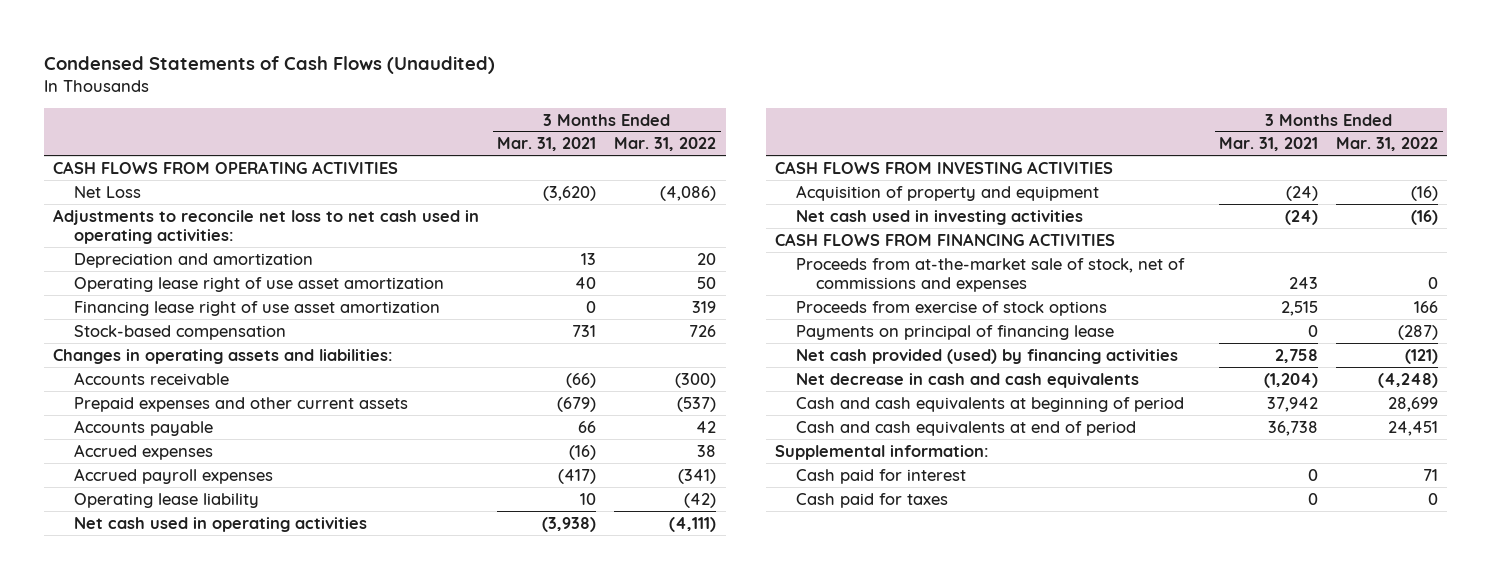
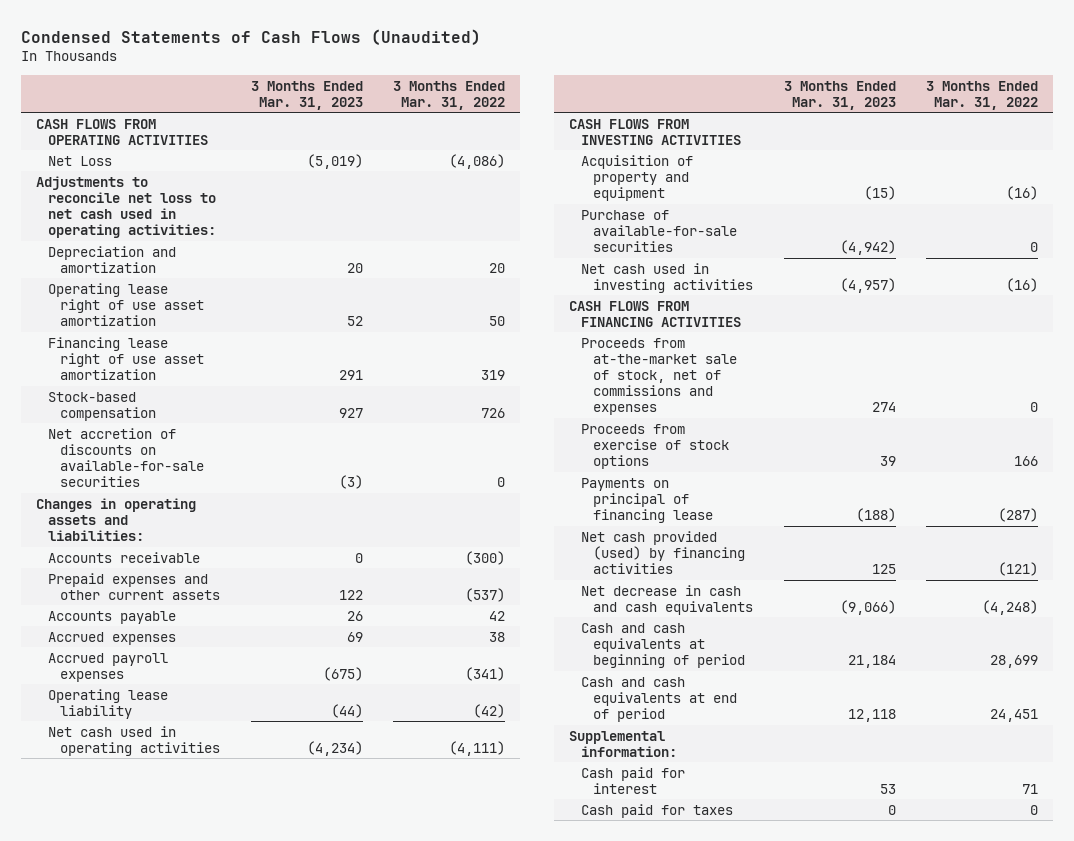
[497,137,597,152] Mar. 31, 2021 -> none
none -> [250,80,363,110] 3 Months Ended Mar. 31, 2023
none -> [48,427,205,488] Net accretion of discounts on available-for-sale securities
none -> [581,209,738,253] Purchase of available-for-sale securities

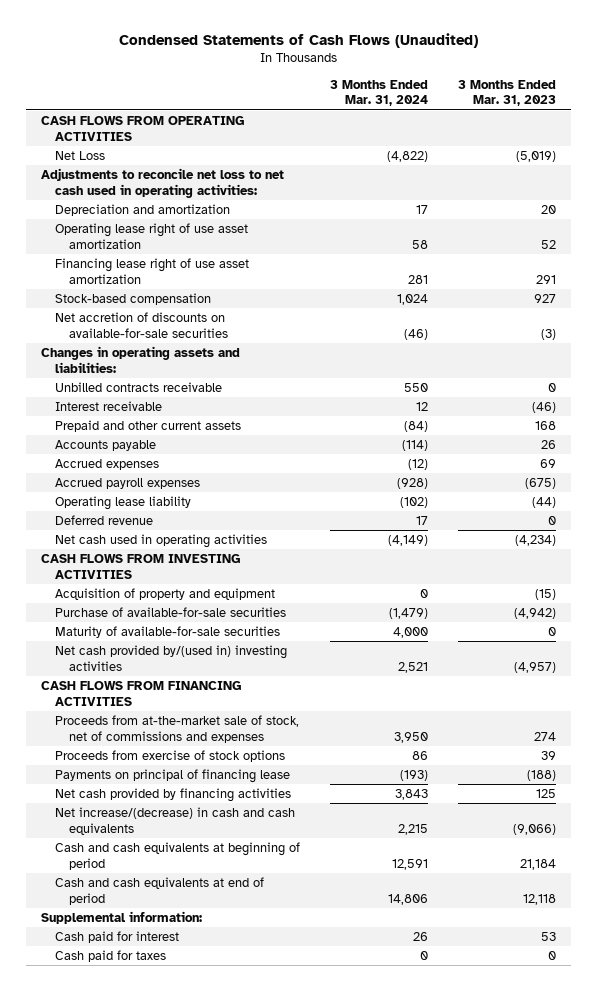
[392,80,505,110] 3 Months Ended Mar. 31, 2022 -> none
none -> [330,79,429,107] 3 Months Ended Mar. 31, 2024
[48,551,201,563] Accounts receivable -> none
none -> [55,381,223,392] Unbilled contracts receivable
none -> [55,400,163,411] Interest receivable
[48,572,221,600] Prepaid expenses and other current assets -> [55,419,242,432] Prepaid and other current assets
[338,589,363,600] 122 -> [535,420,557,430] 168
none -> [55,514,154,525] Deferred revenue
none -> [55,625,281,638] Maturity of available-for-sale securities
[581,262,754,293] Net cash used in investing activities -> [55,644,288,671] Net cash provided by/(used in) investing activities
[581,530,746,575] Net cash provided (used) by financing activities -> [55,787,292,802] Net cash provided by financing activities
[581,584,754,615] Net decrease in cash and cash equivalents -> [55,806,296,835] Net increase/(decrease) in cash and cash equivalents

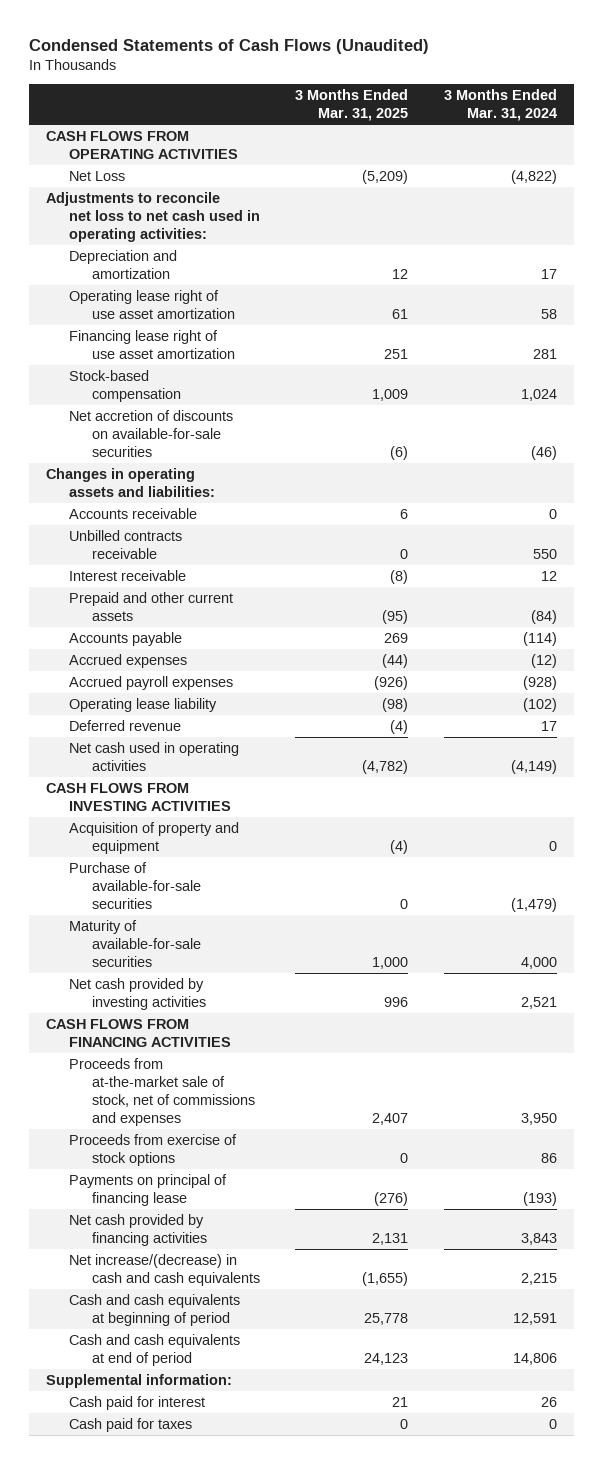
[458,79,557,107] 3 Months Ended Mar. 31, 2023 -> none
none -> [295,89,409,122] 3 Months Ended Mar. 31, 2025
none -> [68,507,197,519] Accounts receivable
[55,644,288,671] Net cash provided by/(used in) investing activities -> [68,977,206,1010] Net cash provided by investing activities

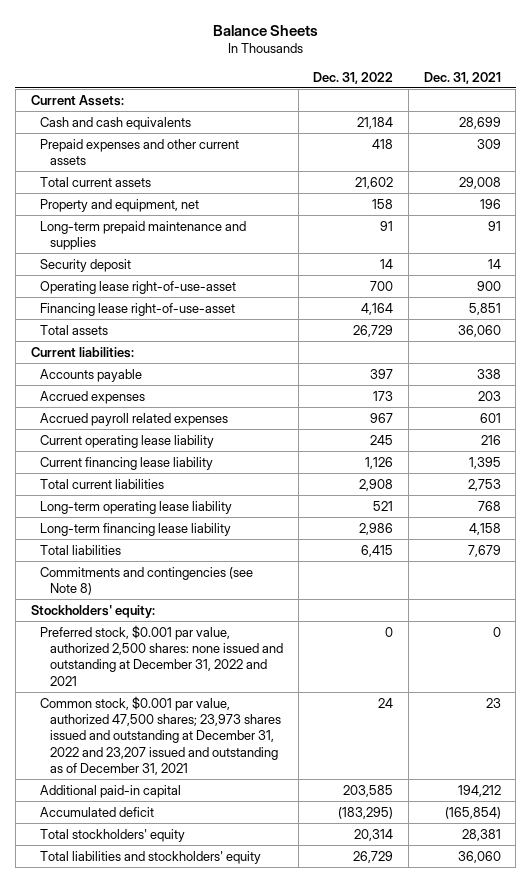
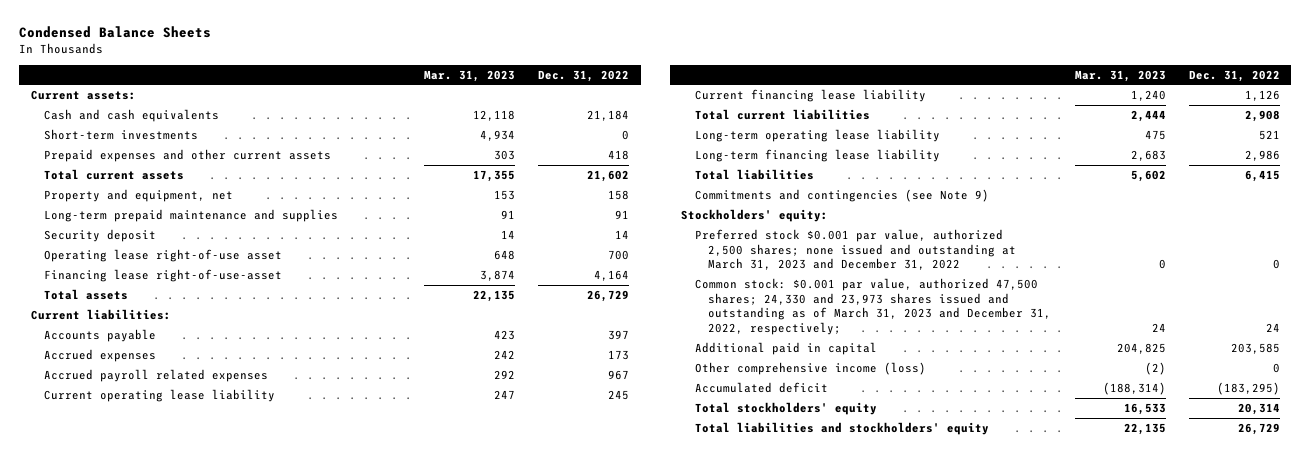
[212,24,318,36] Balance Sheets -> [19,26,212,39] Condensed Balance Sheets
[423,71,501,84] Dec. 31, 2021 -> none
none -> [423,69,515,82] Mar. 31, 2023
[30,94,124,106] Current Assets: -> [30,89,136,100] Current assets:
none -> [44,128,199,140] Short-term investments
[40,280,237,294] Operating lease right-of-use-asset -> [44,248,283,262] Operating lease right-of-use asset
[40,566,254,596] Commitments and contingencies (see Note 8) -> [694,188,989,202] Commitments and contingencies (see Note 9)
[40,624,284,686] Preferred stock, $0.001 par value, authorized 2,500 shares: none issued and outstanding at December 31, 2022 and 2021 -> [694,228,1017,271] Preferred stock $0.001 par value, authorized 2,500 shares; none issued and outstanding at March 31, 2023 and December 31, 2022
[40,695,282,776] Common stock, $0.001 par value, authorized 47,500 shares; 23,973 shares issued and outstanding at December 31, 2022 and 23,207 issued and outstanding as of December 31, 2021 -> [694,277,1052,336] Common stock: $0.001 par value, authorized 47,500 shares; 24,330 and 23,973 shares issued and outstanding as of March 31, 2023 and December 31, 2022, respectively;
[40,784,182,798] Additional paid-in capital -> [694,341,877,355] Additional paid in capital
none -> [694,361,926,375] Other comprehensive income (loss)

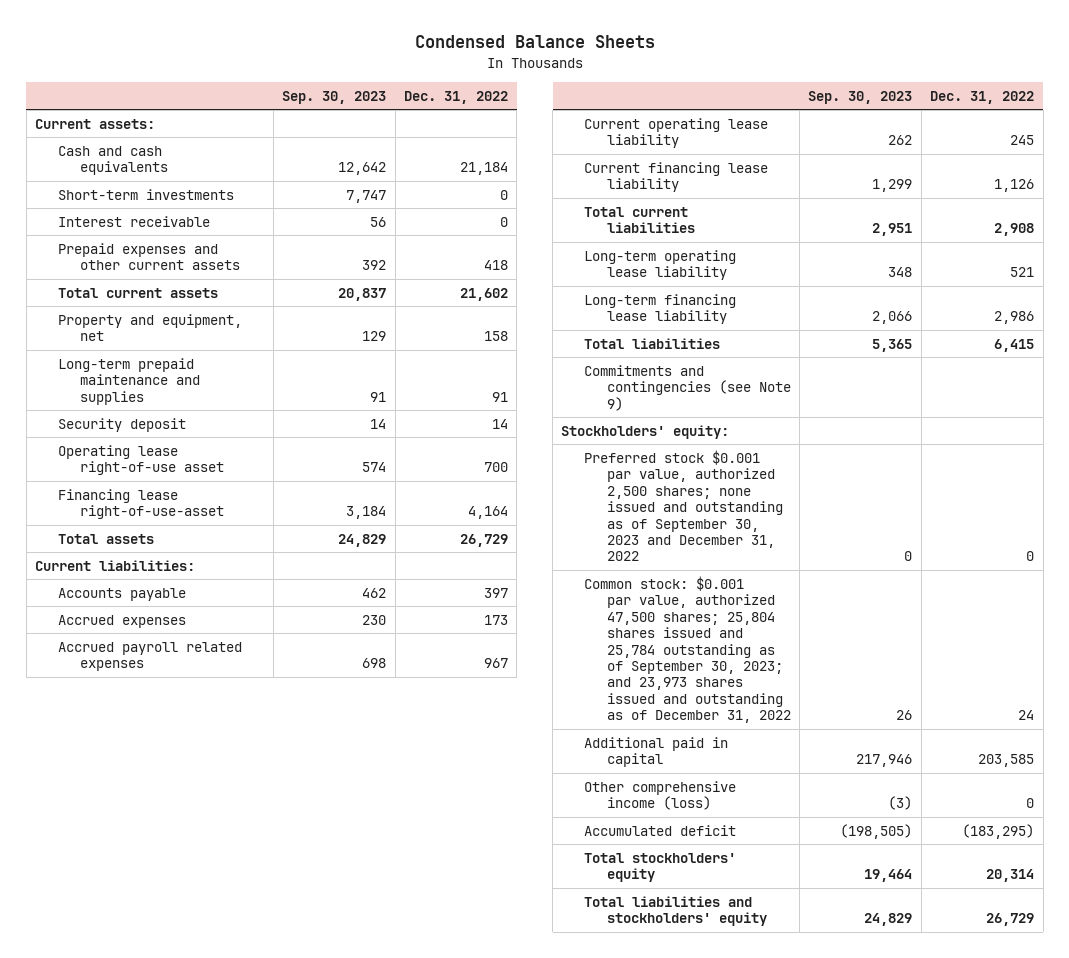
[423,69,515,82] Mar. 31, 2023 -> none
none -> [282,90,387,104] Sep. 30, 2023
none -> [57,215,210,227] Interest receivable
[694,228,1017,271] Preferred stock $0.001 par value, authorized 2,500 shares; none issued and outstanding at March 31, 2023 and December 31, 2022 -> [584,449,783,562] Preferred stock $0.001 par value, authorized 2,500 shares; none issued and outstanding as of September 30, 2023 and December 31, 2022
[694,277,1052,336] Common stock: $0.001 par value, authorized 47,500 shares; 24,330 and 23,973 shares issued and outstanding as of March 31, 2023 and December 31, 2022, respectively; -> [584,575,791,724] Common stock: $0.001 par value, authorized 47,500 shares; 25,804 shares issued and 25,784 outstanding as of September 30, 2023; and 23,973 shares issued and outstanding as of December 31, 2022

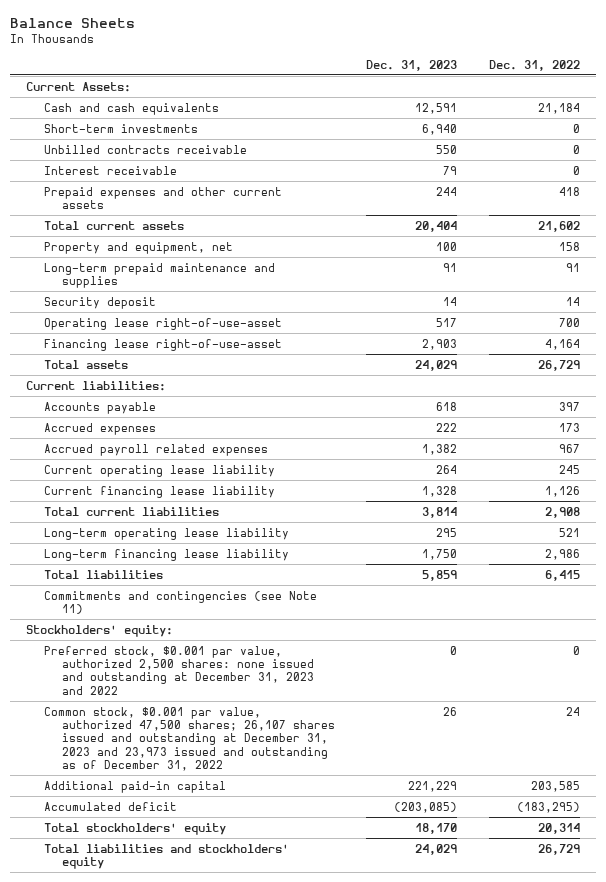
[414,35,655,49] Condensed Balance Sheets -> [10,17,136,28] Balance Sheets
[282,90,387,104] Sep. 30, 2023 -> none
none -> [366,59,458,71] Dec. 31, 2023
[35,118,156,129] Current assets: -> [26,81,132,92] Current Assets:
none -> [43,144,247,154] Unbilled contracts receivable
[57,444,225,476] Operating lease right-of-use asset -> [43,317,282,330] Operating lease right-of-use-asset
[584,364,791,411] Commitments and contingencies (see Note 9) -> [43,590,317,614] Commitments and contingencies (see Note 11)
[584,780,737,811] Other comprehensive income (loss) -> none
[584,449,783,562] Preferred stock $0.001 par value, authorized 2,500 shares; none issued and outstanding as of September 30, 2023 and December 31, 2022 -> [43,645,314,695] Preferred stock, $0.001 par value, authorized 2,500 shares: none issued and outstanding at December 31, 2023 and 2022
[584,575,791,724] Common stock: $0.001 par value, authorized 47,500 shares; 25,804 shares issued and 25,784 outstanding as of September 30, 2023; and 23,973 shares issued and outstanding as of December 31, 2022 -> [43,706,335,772] Common stock, $0.001 par value, authorized 47,500 shares; 26,107 shares issued and outstanding at December 31, 2023 and 23,973 issued and outstanding as of December 31, 2022
[584,736,729,768] Additional paid in capital -> [43,780,226,793] Additional paid-in capital

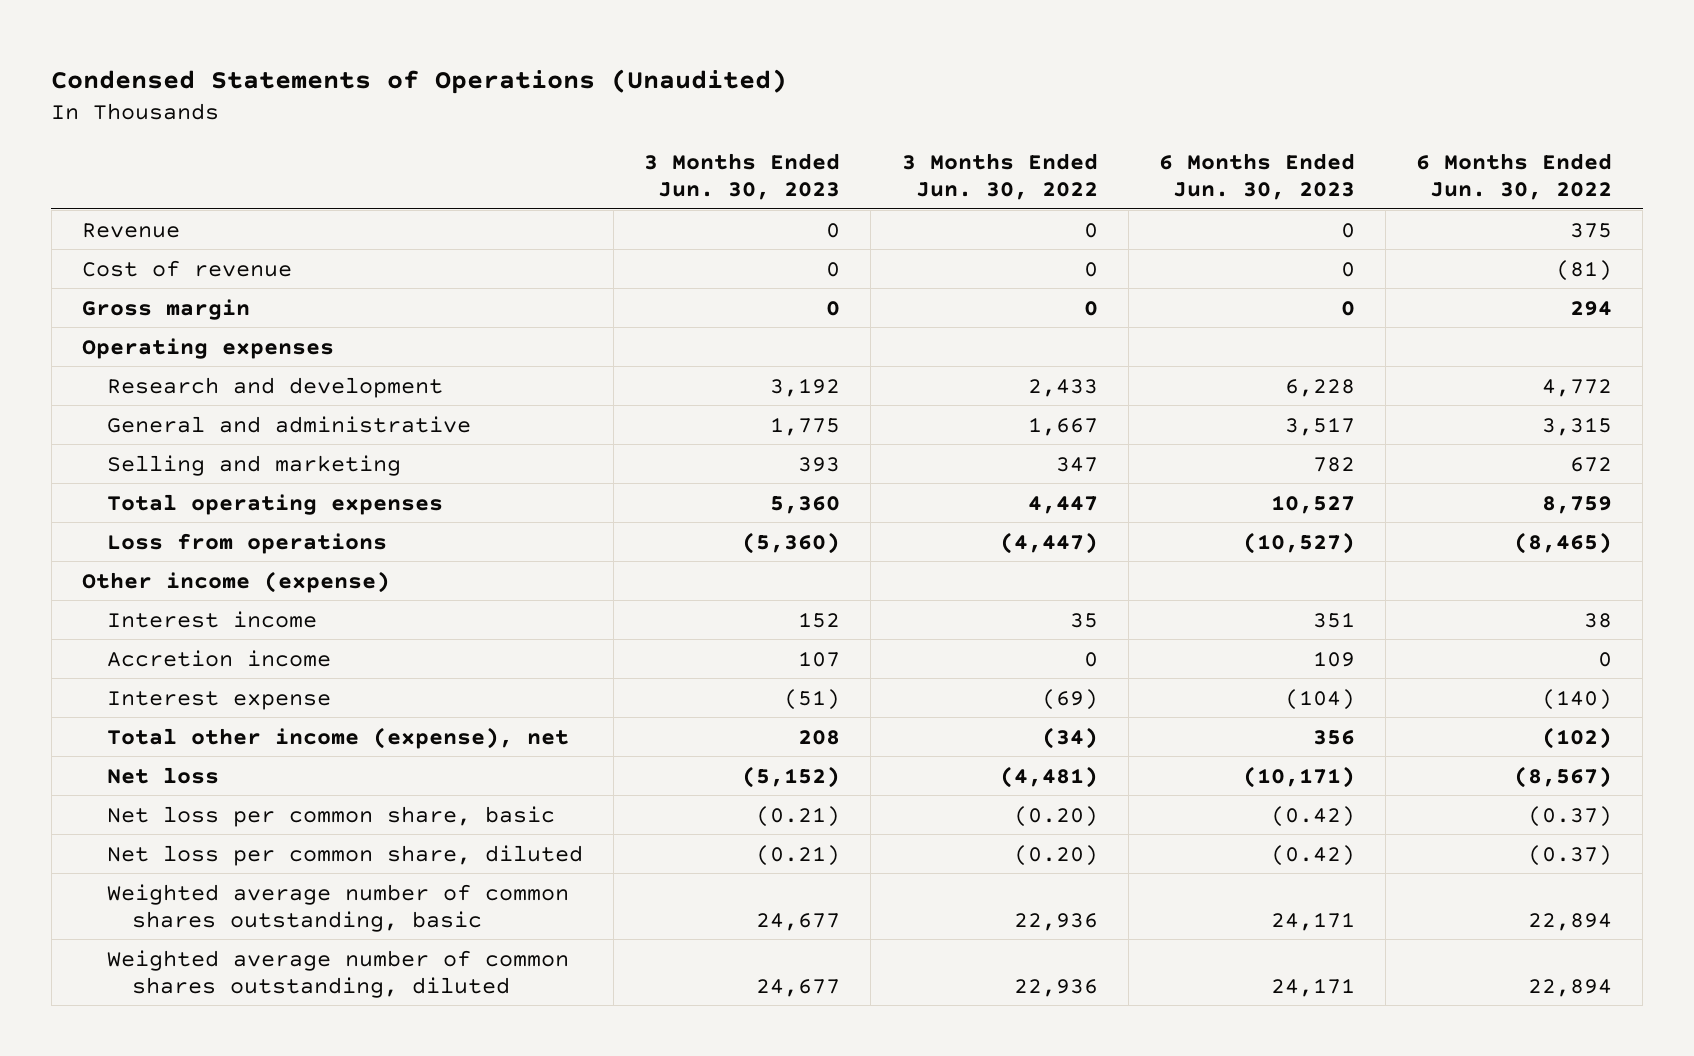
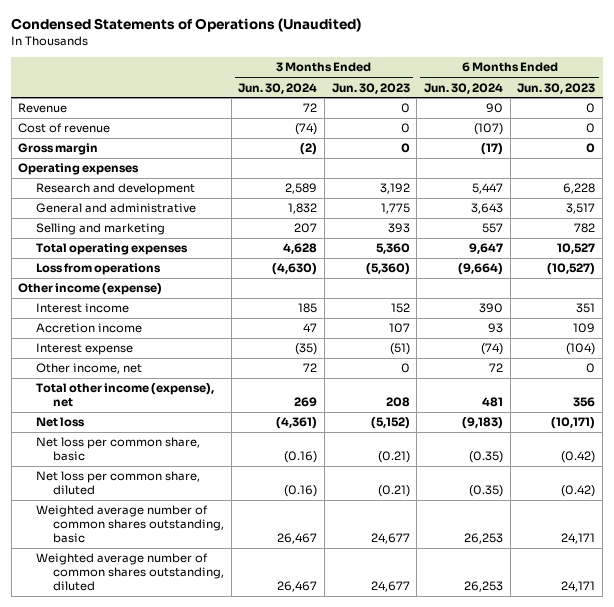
[901,153,1098,201] 3 Months Ended Jun. 30, 2022 -> none
[1416,153,1613,201] 6 Months Ended Jun. 30, 2022 -> none
none -> [238,82,318,94] Jun. 30, 2024
none -> [424,82,504,94] Jun. 30, 2024
none -> [35,363,142,375] Other income, net

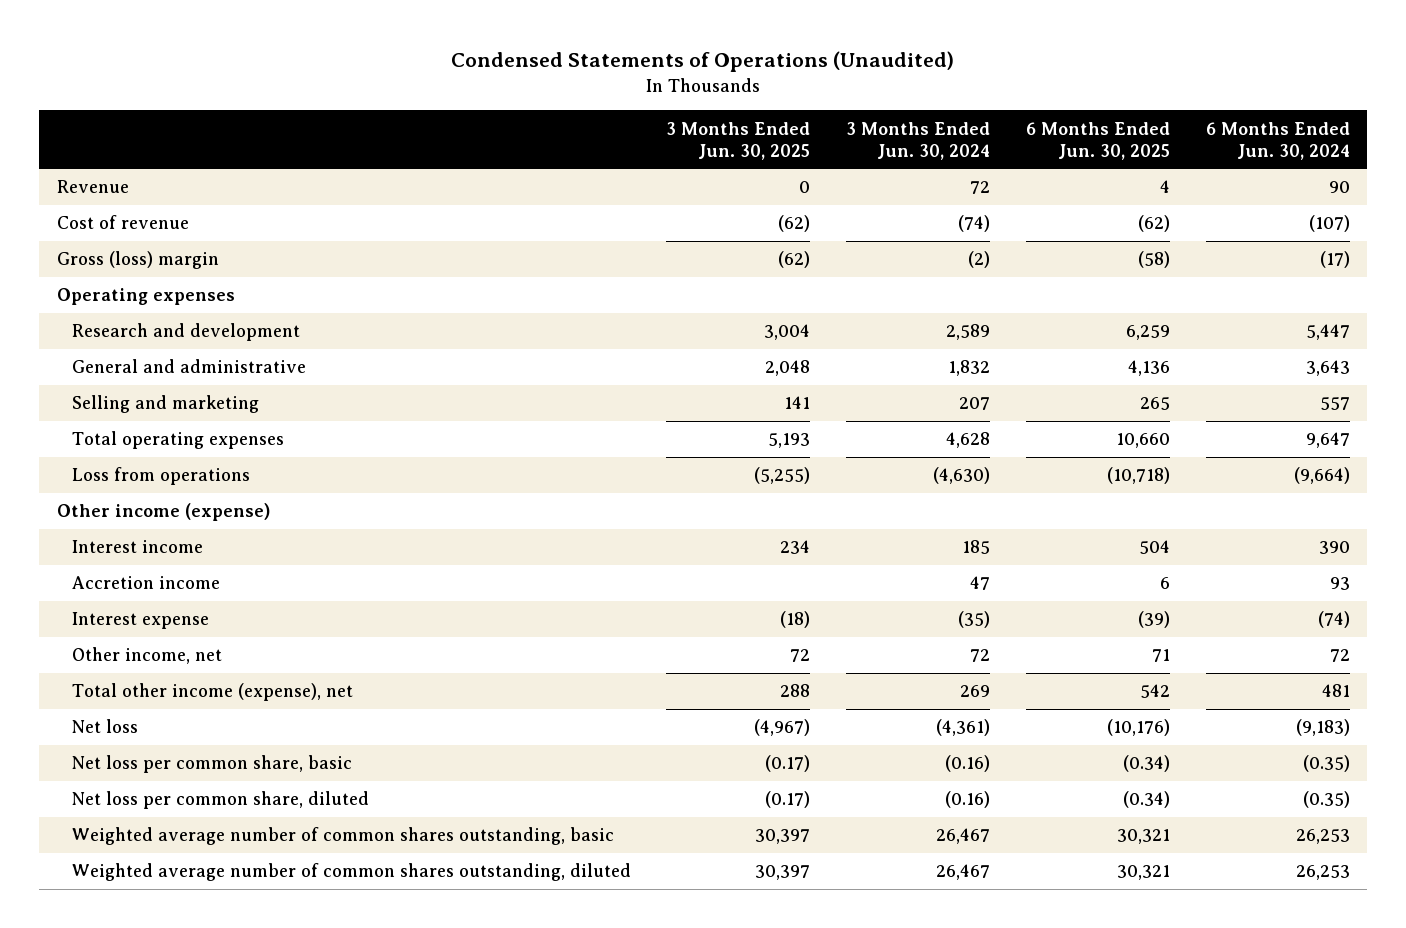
[331,82,410,94] Jun. 30, 2023 -> none
[517,82,596,94] Jun. 30, 2023 -> none
none -> [666,121,811,160] 3 Months Ended Jun. 30, 2025
none -> [1025,121,1170,160] 6 Months Ended Jun. 30, 2025
[18,143,99,156] Gross margin -> [56,251,219,270] Gross (loss) margin

